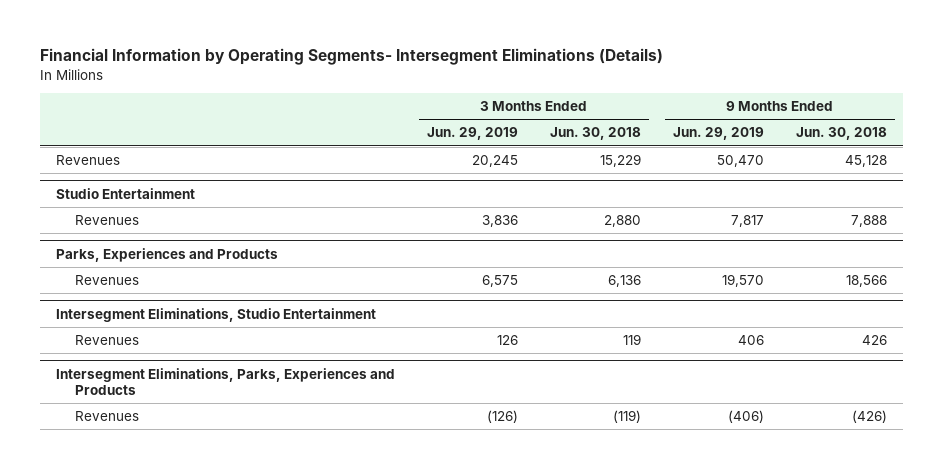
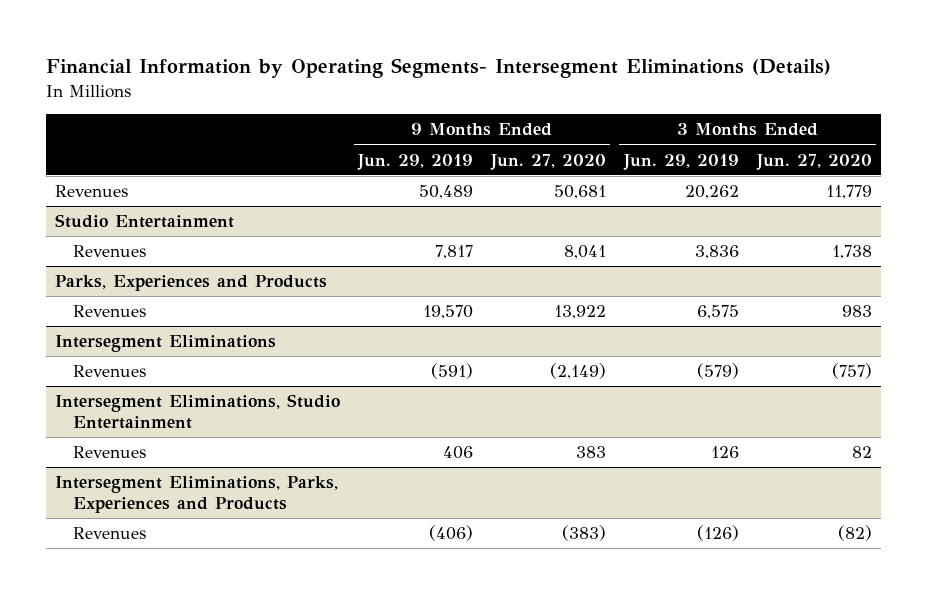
[549,127,641,141] Jun. 30, 2018 -> none
[795,127,887,141] Jun. 30, 2018 -> none
none -> [490,153,607,170] Jun. 27, 2020
none -> [755,153,872,170] Jun. 27, 2020
[472,155,519,168] 20,245 -> [684,185,739,200] 20,262
[716,155,764,168] 50,470 -> [419,185,474,200] 50,489
none -> [55,335,277,353] Intersegment Eliminations
none -> [73,365,147,378] Revenues

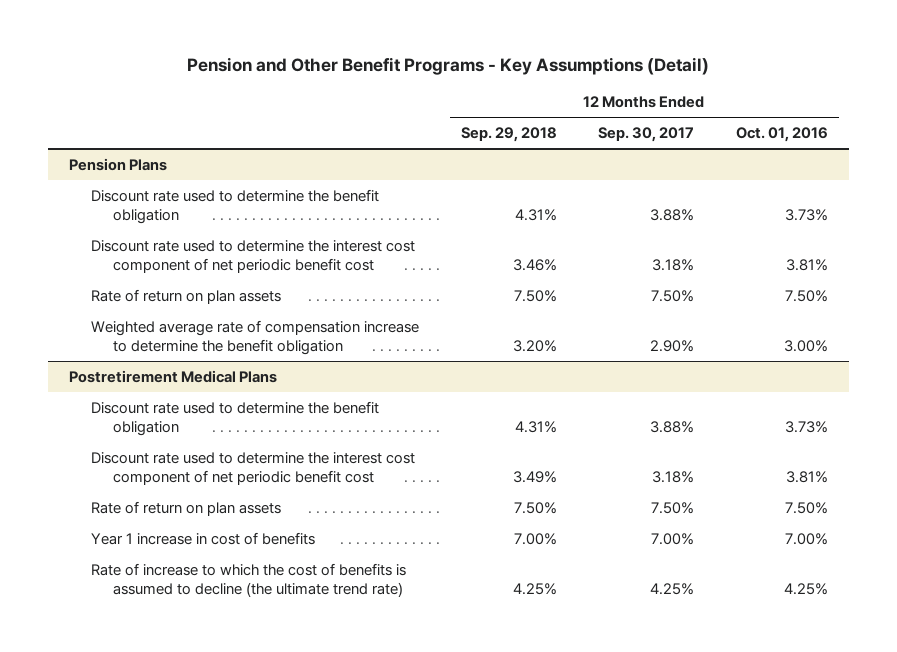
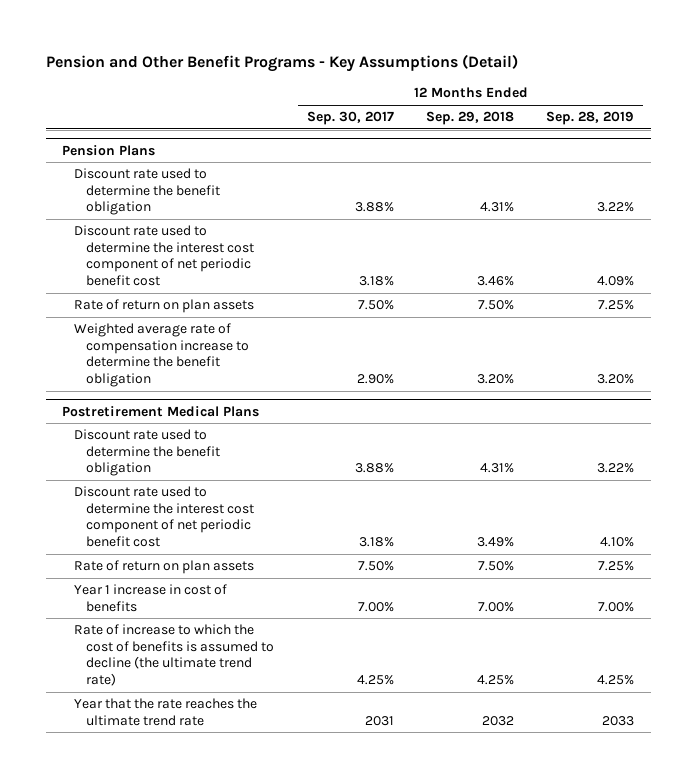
[736,127,829,143] Oct. 01, 2016 -> none
none -> [546,111,635,126] Sep. 28, 2019
none -> [74,698,258,726] Year that the rate reaches the ultimate trend rate

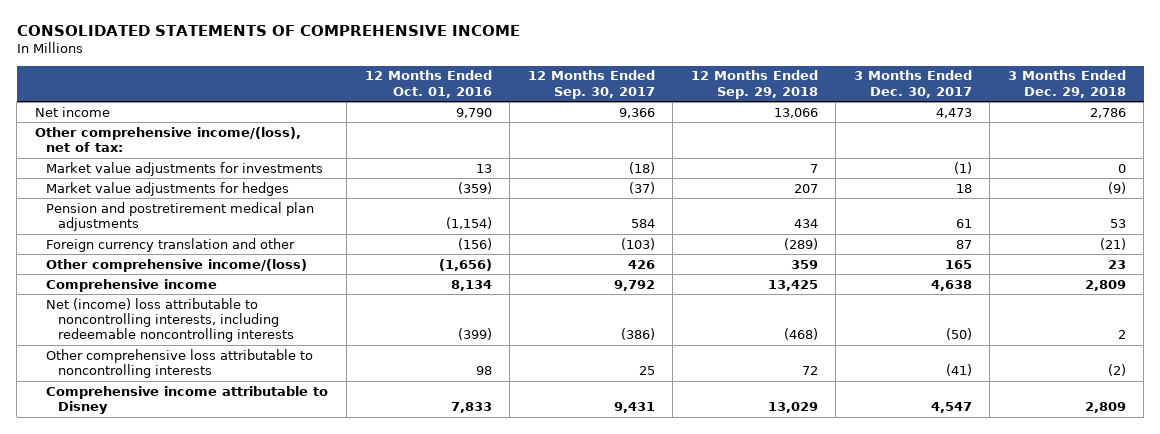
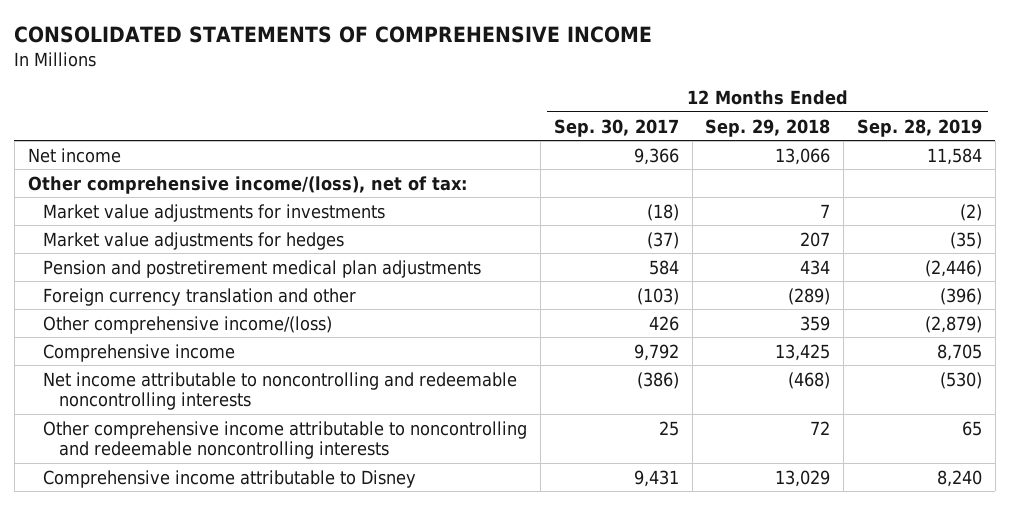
[364,70,492,98] 12 Months Ended Oct. 01, 2016 -> none
[853,70,972,98] 3 Months Ended Dec. 30, 2017 -> none
[1007,70,1126,98] 3 Months Ended Dec. 29, 2018 -> none
none -> [856,118,982,137] Sep. 28, 2019
[46,297,295,343] Net (income) loss attributable to noncontrolling interests, including redeemable noncontrolling interests -> [43,371,518,411] Net income attributable to noncontrolling and redeemable noncontrolling interests
[46,348,314,379] Other comprehensive loss attributable to noncontrolling interests -> [43,420,528,460] Other comprehensive income attributable to noncontrolling and redeemable noncontrolling interests

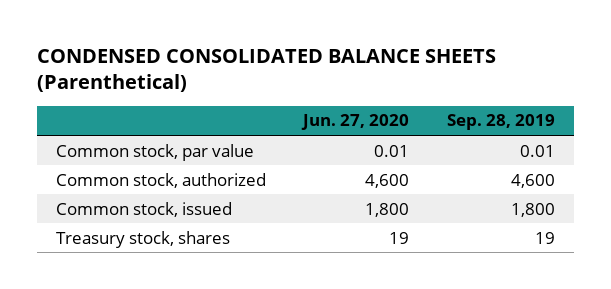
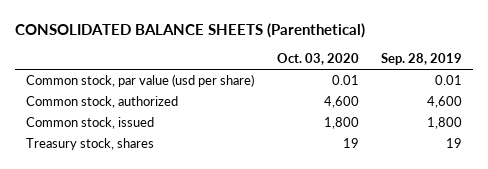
[36,48,496,92] CONDENSED CONSOLIDATED BALANCE SHEETS (Parenthetical) -> [14,22,365,38] CONSOLIDATED BALANCE SHEETS (Parenthetical)
[301,114,410,131] Jun. 27, 2020 -> none
none -> [276,52,359,65] Oct. 03, 2020
[55,143,254,161] Common stock, par value -> [26,74,255,88] Common stock, par value (usd per share)

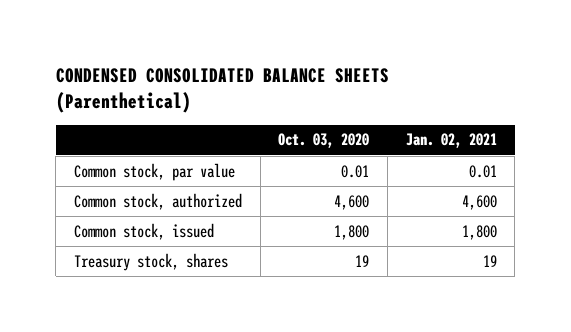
[14,22,365,38] CONSOLIDATED BALANCE SHEETS (Parenthetical) -> [55,67,389,113] CONDENSED CONSOLIDATED BALANCE SHEETS (Parenthetical)
[381,52,463,65] Sep. 28, 2019 -> none
none -> [405,133,497,149] Jan. 02, 2021
[26,74,255,88] Common stock, par value (usd per share) -> [74,162,236,181] Common stock, par value

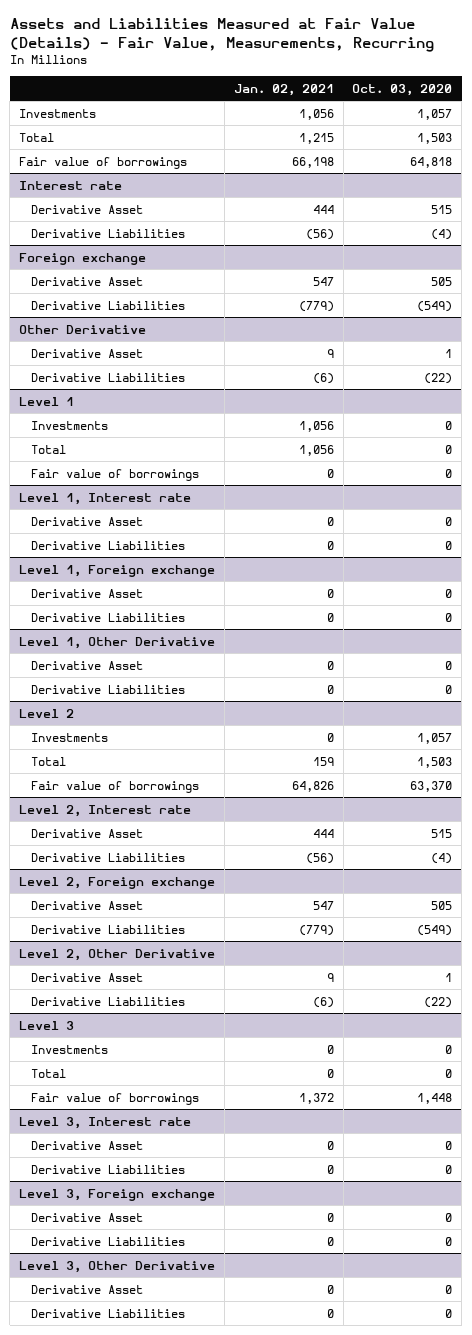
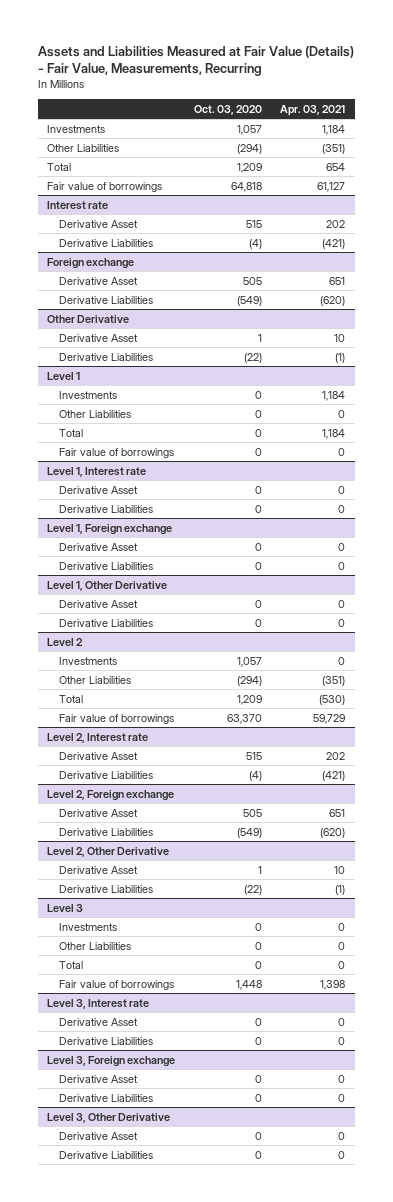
[233,83,334,96] Jan. 02, 2021 -> none
none -> [280,104,346,116] Apr. 03, 2021
none -> [47,143,120,152] Other Liabilities
[417,132,453,144] 1,503 -> [236,162,262,173] 1,209
none -> [59,409,132,418] Other Liabilities
none -> [59,675,132,684] Other Liabilities
[417,756,453,768] 1,503 -> [236,694,262,705] 1,209
none -> [59,941,132,950] Other Liabilities

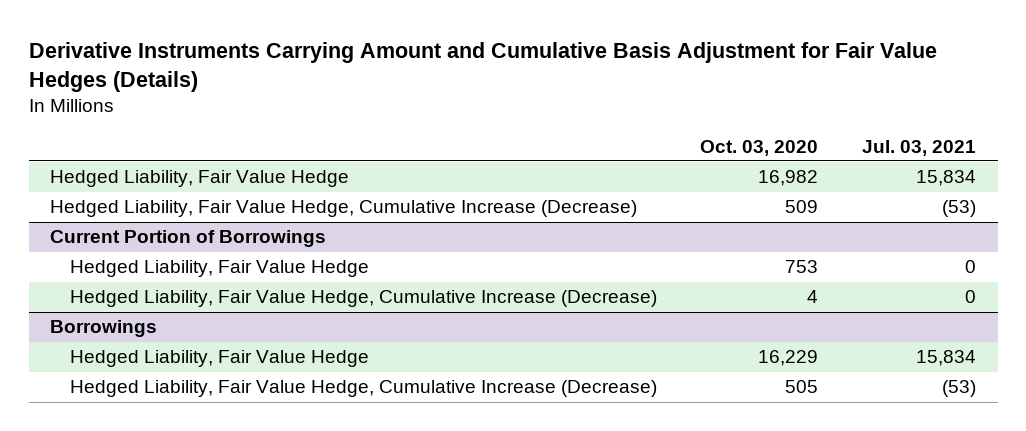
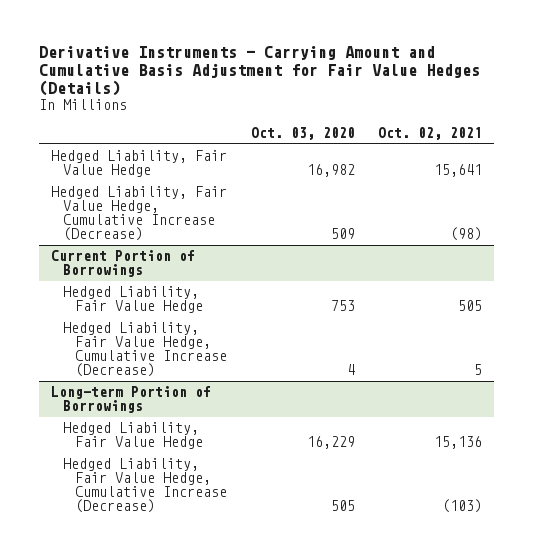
[28,41,937,92] Derivative Instruments Carrying Amount and Cumulative Basis Adjustment for Fair Value Hedges (Details) -> [39,45,481,97] Derivative Instruments - Carrying Amount and Cumulative Basis Adjustment for Fair Value Hedges (Details)
[861,139,976,156] Jul. 03, 2021 -> none
none -> [378,127,483,141] Oct. 02, 2021
[50,320,158,338] Borrowings -> [51,386,212,414] Long-term Portion of Borrowings

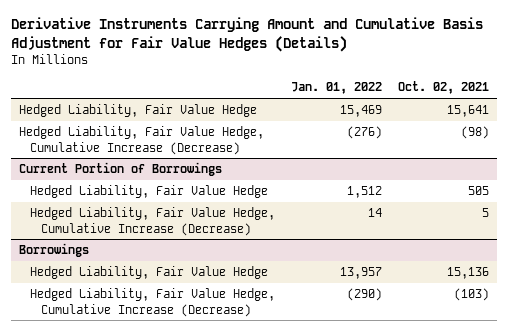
[39,45,481,97] Derivative Instruments - Carrying Amount and Cumulative Basis Adjustment for Fair Value Hedges (Details) -> [10,17,483,53] Derivative Instruments Carrying Amount and Cumulative Basis Adjustment for Fair Value Hedges (Details)
[250,127,355,141] Oct. 03, 2020 -> none
none -> [290,82,382,95] Jan. 01, 2022
[51,386,212,414] Long-term Portion of Borrowings -> [18,243,89,258] Borrowings

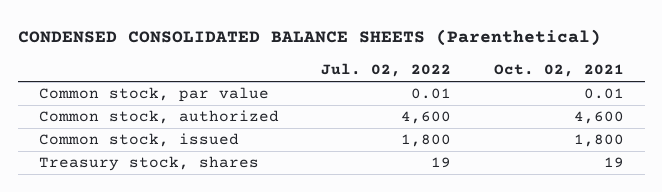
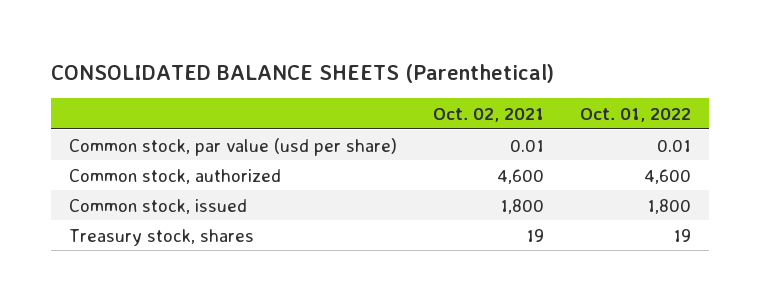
[17,29,601,47] CONDENSED CONSOLIDATED BALANCE SHEETS (Parenthetical) -> [50,63,554,83] CONSOLIDATED BALANCE SHEETS (Parenthetical)
[321,63,452,78] Jul. 02, 2022 -> none
none -> [579,107,691,122] Oct. 01, 2022
[38,87,269,103] Common stock, par value -> [68,137,397,156] Common stock, par value (usd per share)

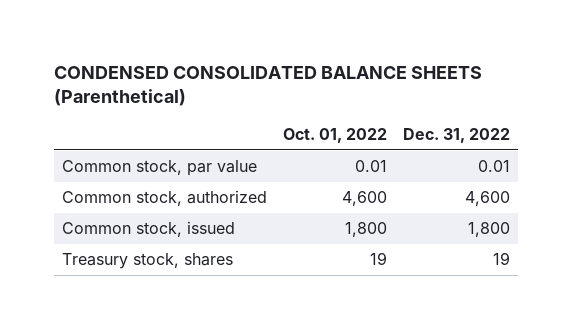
[50,63,554,83] CONSOLIDATED BALANCE SHEETS (Parenthetical) -> [54,65,483,107] CONDENSED CONSOLIDATED BALANCE SHEETS (Parenthetical)
[432,107,544,122] Oct. 02, 2021 -> none
none -> [403,128,511,144] Dec. 31, 2022
[68,137,397,156] Common stock, par value (usd per share) -> [62,160,258,177] Common stock, par value

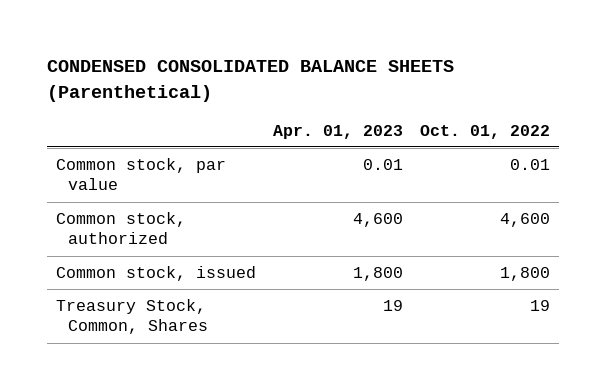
[403,128,511,144] Dec. 31, 2022 -> none
none -> [273,124,404,139] Apr. 01, 2023
[62,253,234,270] Treasury stock, shares -> [55,298,208,335] Treasury Stock, Common, Shares

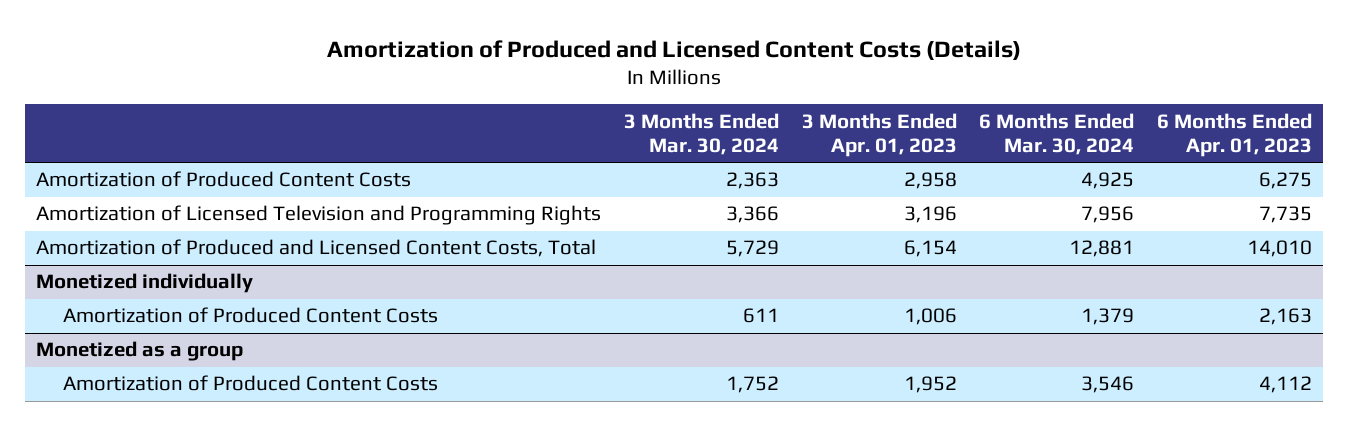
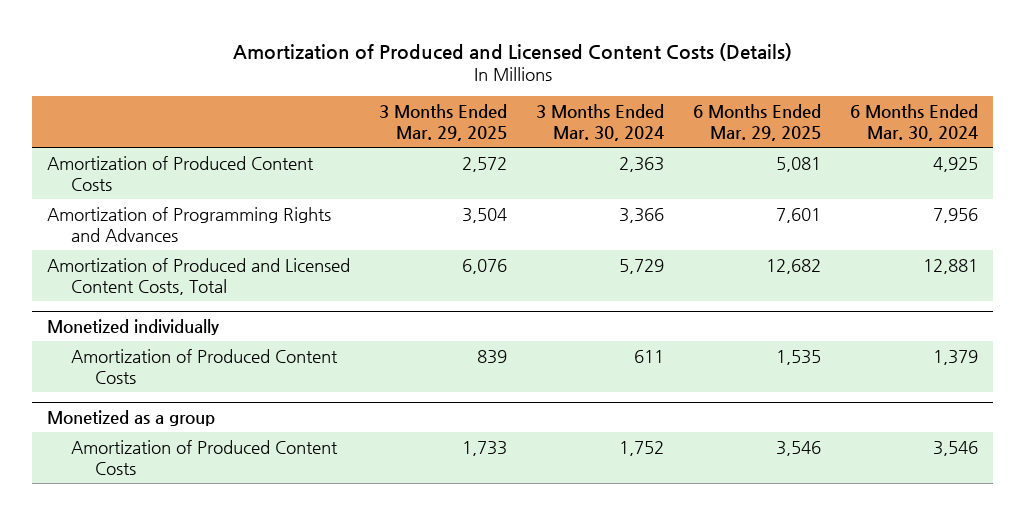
[801,112,957,157] 3 Months Ended Apr. 01, 2023 -> none
[1156,112,1312,157] 6 Months Ended Apr. 01, 2023 -> none
none -> [378,104,507,142] 3 Months Ended Mar. 29, 2025
none -> [693,104,822,142] 6 Months Ended Mar. 29, 2025
[36,205,602,226] Amortization of Licensed Television and Programming Rights -> [46,206,331,242] Amortization of Programming Rights and Advances

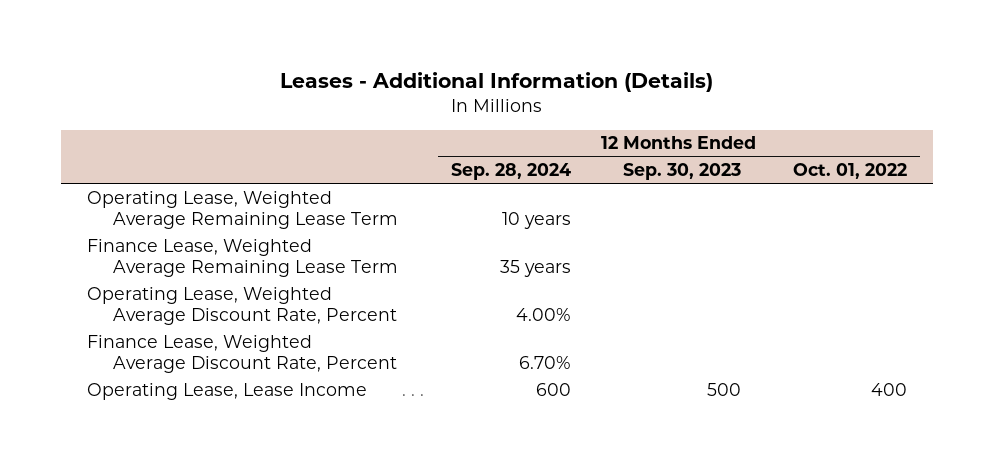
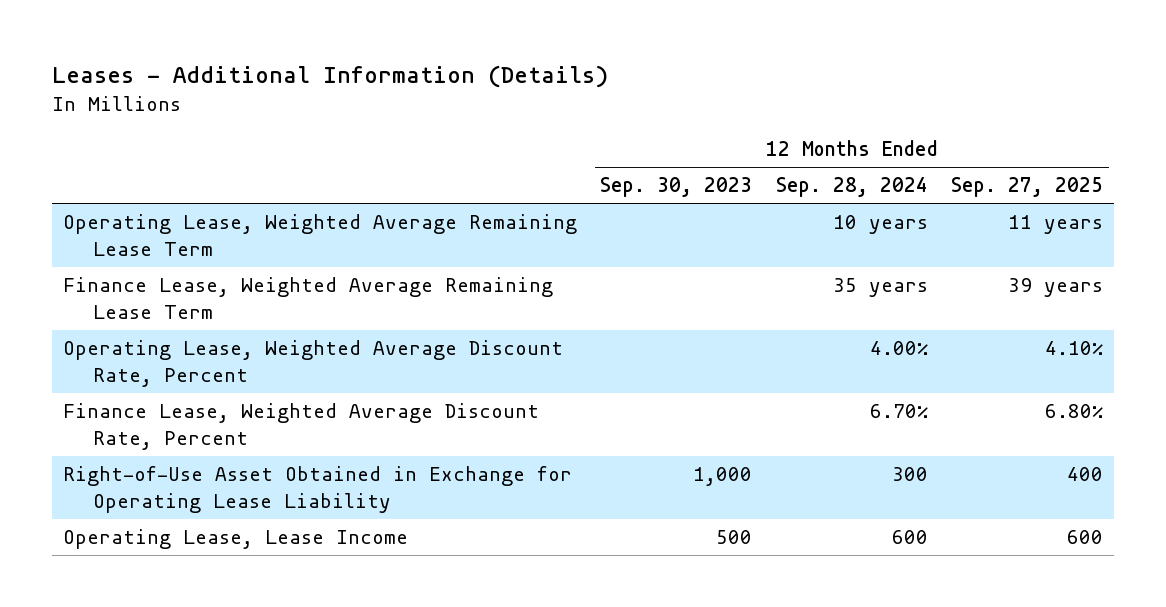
[793,163,908,180] Oct. 01, 2022 -> none
none -> [950,177,1103,198] Sep. 27, 2025
none -> [63,466,573,513] Right-of-Use Asset Obtained in Exchange for Operating Lease Liability

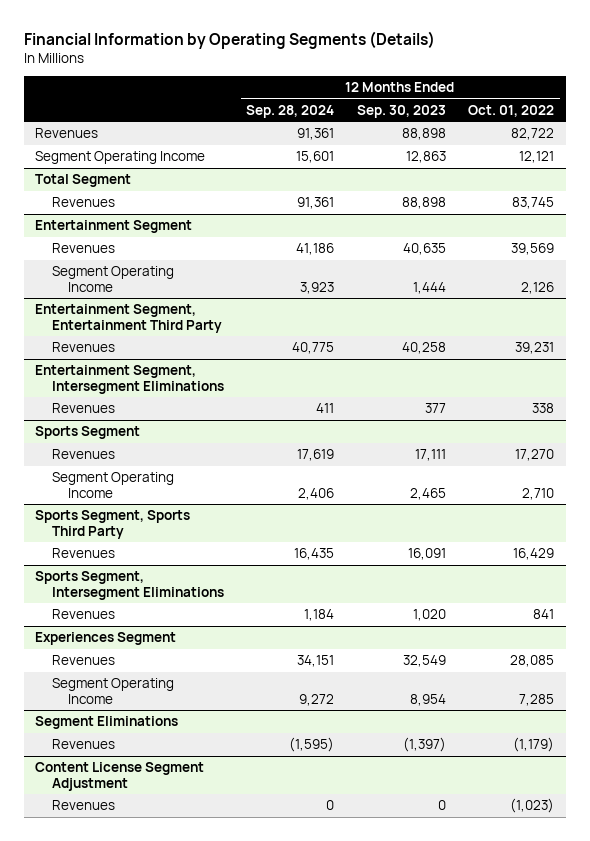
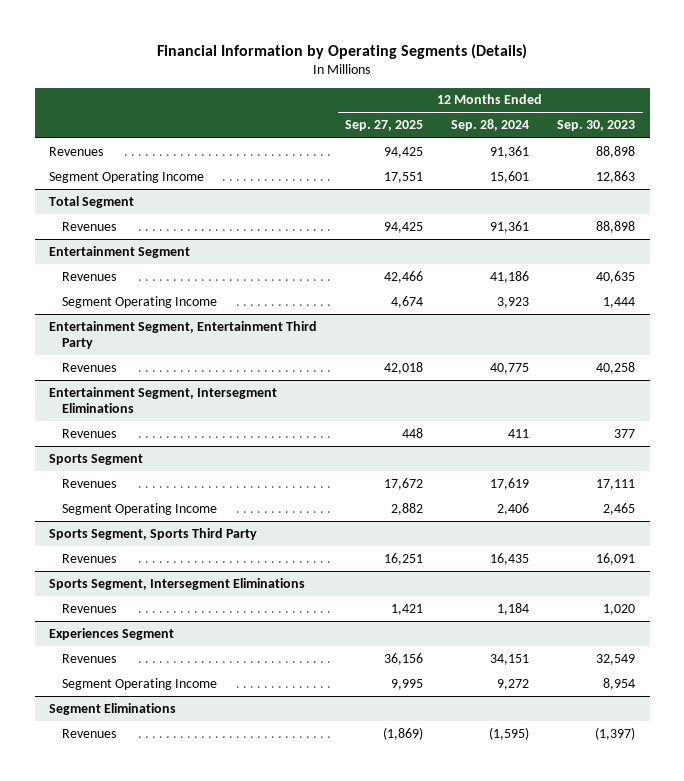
[468,105,555,118] Oct. 01, 2022 -> none
none -> [345,120,424,132] Sep. 27, 2025
[35,762,205,791] Content License Segment Adjustment -> none
[51,800,115,811] Revenues -> none

